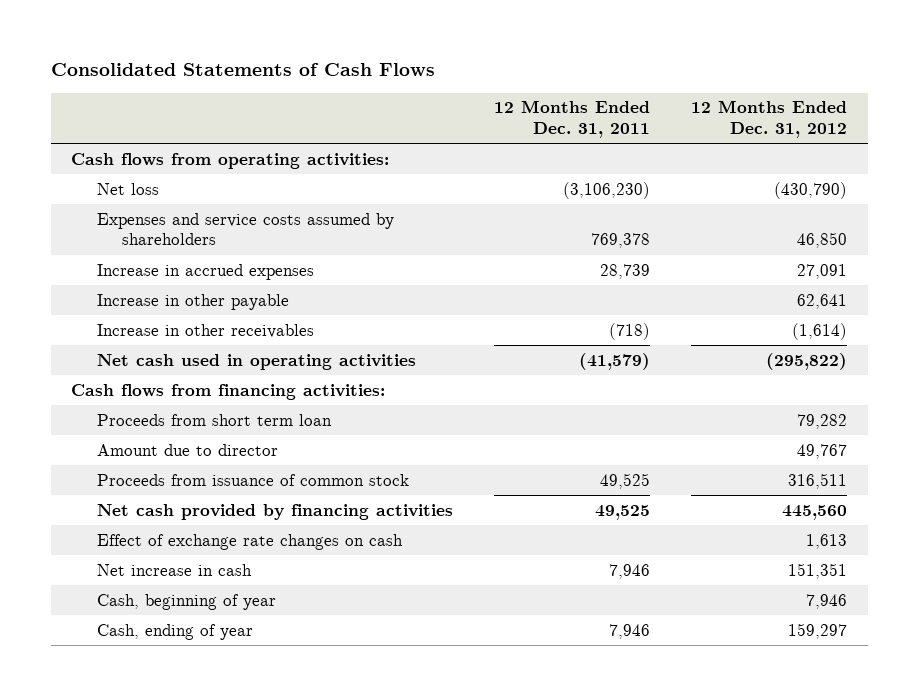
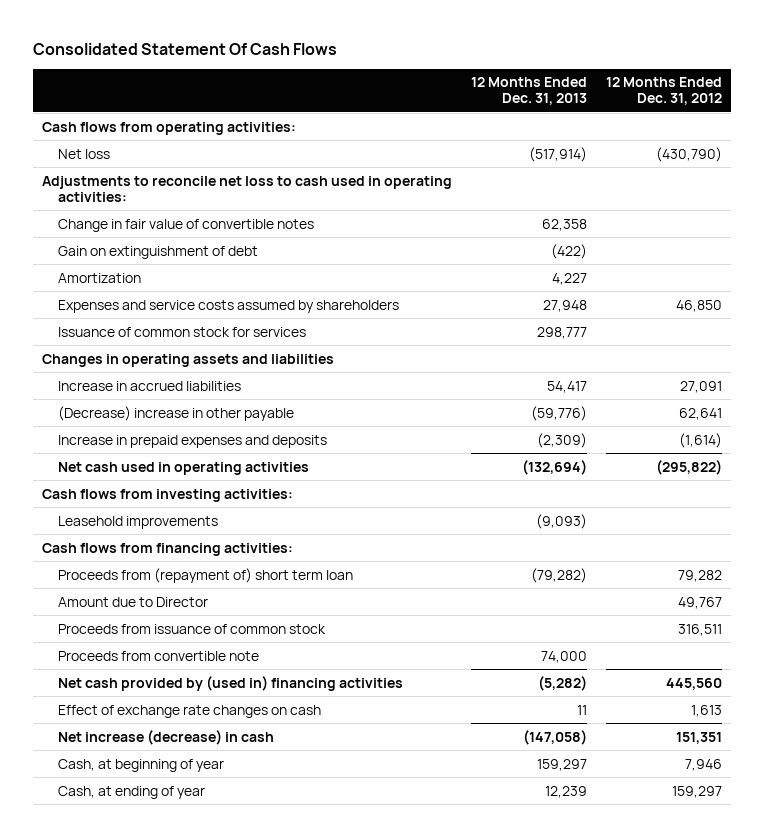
[50,63,435,77] Consolidated Statements of Cash Flows -> [32,42,337,55] Consolidated Statement Of Cash Flows
[494,100,651,138] 12 Months Ended Dec. 31, 2011 -> none
none -> [470,77,587,106] 12 Months Ended Dec. 31, 2013
none -> [42,175,453,202] Adjustments to reconcile net loss to cash used in operating activities:
none -> [58,218,315,232] Change in fair value of convertible notes
none -> [58,245,259,259] Gain on extinguishment of debt
none -> [58,272,142,283] Amortization
none -> [58,326,307,337] Issuance of common stock for services
none -> [42,353,335,367] Changes in operating assets and liabilities
[96,263,314,280] Increase in accrued expenses -> [58,380,242,391] Increase in accrued liabilities
[96,293,289,310] Increase in other payable -> [58,405,295,421] (Decrease) increase in other payable
[96,323,314,338] Increase in other receivables -> [58,434,328,448] Increase in prepaid expenses and deposits
none -> [42,488,294,502] Cash flows from investing activities:
none -> [58,515,219,529] Leasehold improvements
[96,413,332,426] Proceeds from short term loan -> [58,567,354,583] Proceeds from (repayment of) short term loan
[96,443,278,456] Amount due to director -> [58,596,209,607] Amount due to Director
none -> [58,650,260,661] Proceeds from convertible note
[96,503,453,520] Net cash provided by financing activities -> [58,675,404,691] Net cash provided by (used in) financing activities
[96,563,252,576] Net increase in cash -> [58,729,275,745] Net increase (decrease) in cash
[96,593,276,610] Cash, beginning of year -> [58,758,225,772] Cash, at beginning of year
[96,623,253,640] Cash, ending of year -> [58,785,206,799] Cash, at ending of year

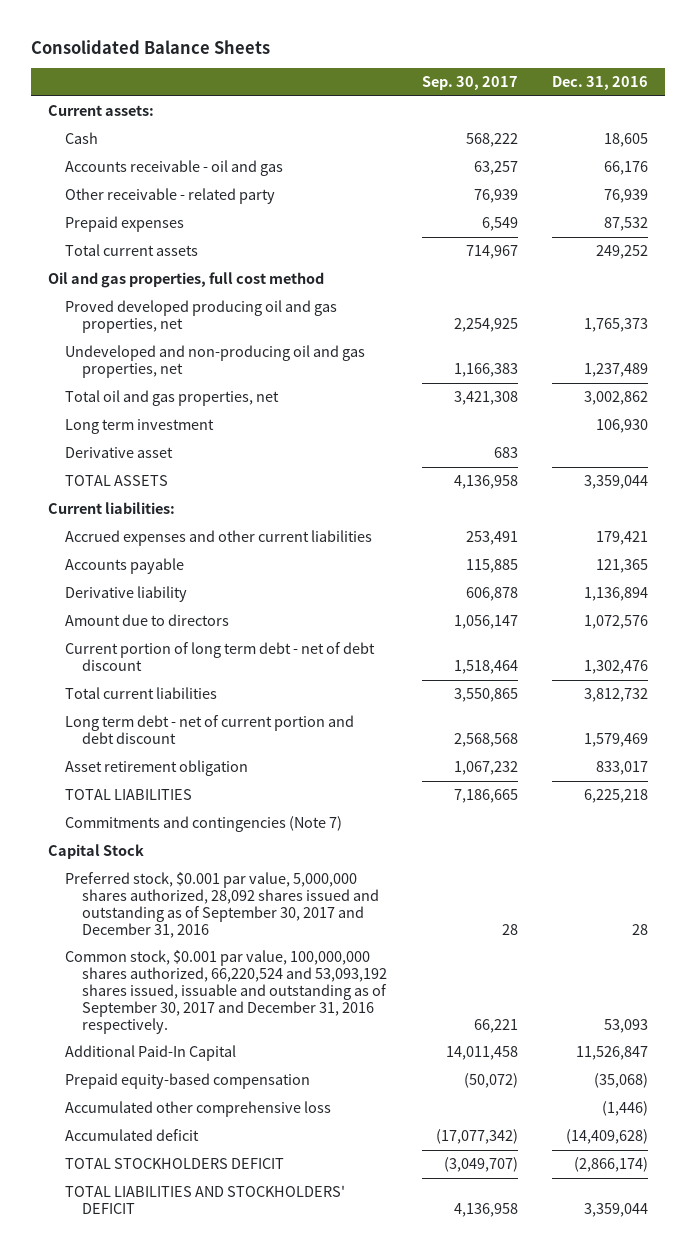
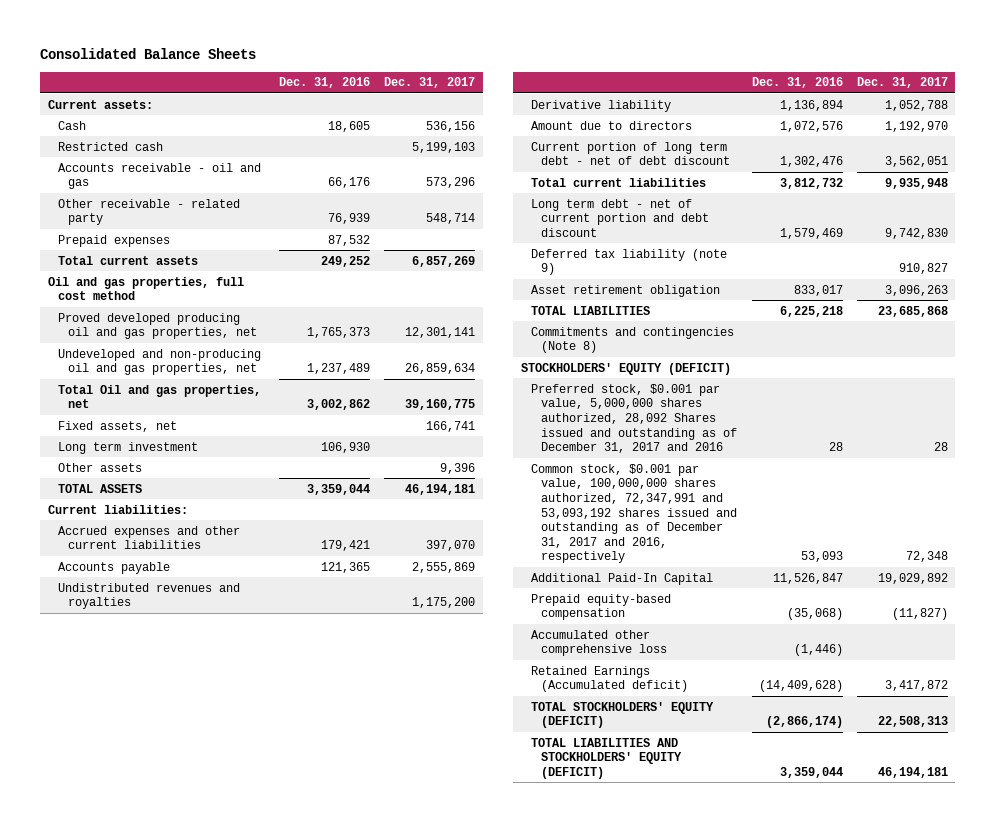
[421,76,518,91] Sep. 30, 2017 -> none
none -> [384,77,476,89] Dec. 31, 2017
none -> [57,141,163,151] Restricted cash
[65,390,280,407] Total oil and gas properties, net -> [57,384,261,409] Total Oil and gas properties, net
none -> [57,420,177,432] Fixed assets, net
[65,447,174,459] Derivative asset -> none
none -> [57,462,142,472] Other assets
none -> [57,582,240,610] Undistributed revenues and royalties
none -> [530,248,727,276] Deferred tax liability (note 9)
[48,844,145,860] Capital Stock -> none
[65,816,343,833] Commitments and contingencies (Note 7) -> [530,326,734,354] Commitments and contingencies (Note 8)
none -> [520,362,731,375] STOCKHOLDERS' EQUITY (DEFICIT)
[65,872,380,938] Preferred stock, $0.001 par value, 5,000,000 shares authorized, 28,092 shares issued and outstanding as of September 30, 2017 and December 31, 2016 -> [530,383,737,454] Preferred stock, $0.001 par value, 5,000,000 shares authorized, 28,092 Shares issued and outstanding as of December 31, 2017 and 2016
[65,950,388,1034] Common stock, $0.001 par value, 100,000,000 shares authorized, 66,220,524 and 53,093,192 shares issued, issuable and outstanding as of September 30, 2017 and December 31, 2016 respectively. -> [530,463,737,564] Common stock, $0.001 par value, 100,000,000 shares authorized, 72,347,991 and 53,093,192 shares issued and outstanding as of December 31, 2017 and 2016, respectively
[65,1129,200,1142] Accumulated deficit -> [530,665,688,693] Retained Earnings (Accumulated deficit)
[65,1158,285,1170] TOTAL STOCKHOLDERS DEFICIT -> [530,701,714,729] TOTAL STOCKHOLDERS' EQUITY (DEFICIT)
[65,1185,346,1215] TOTAL LIABILITIES AND STOCKHOLDERS' DEFICIT -> [530,737,682,779] TOTAL LIABILITIES AND STOCKHOLDERS' EQUITY (DEFICIT)

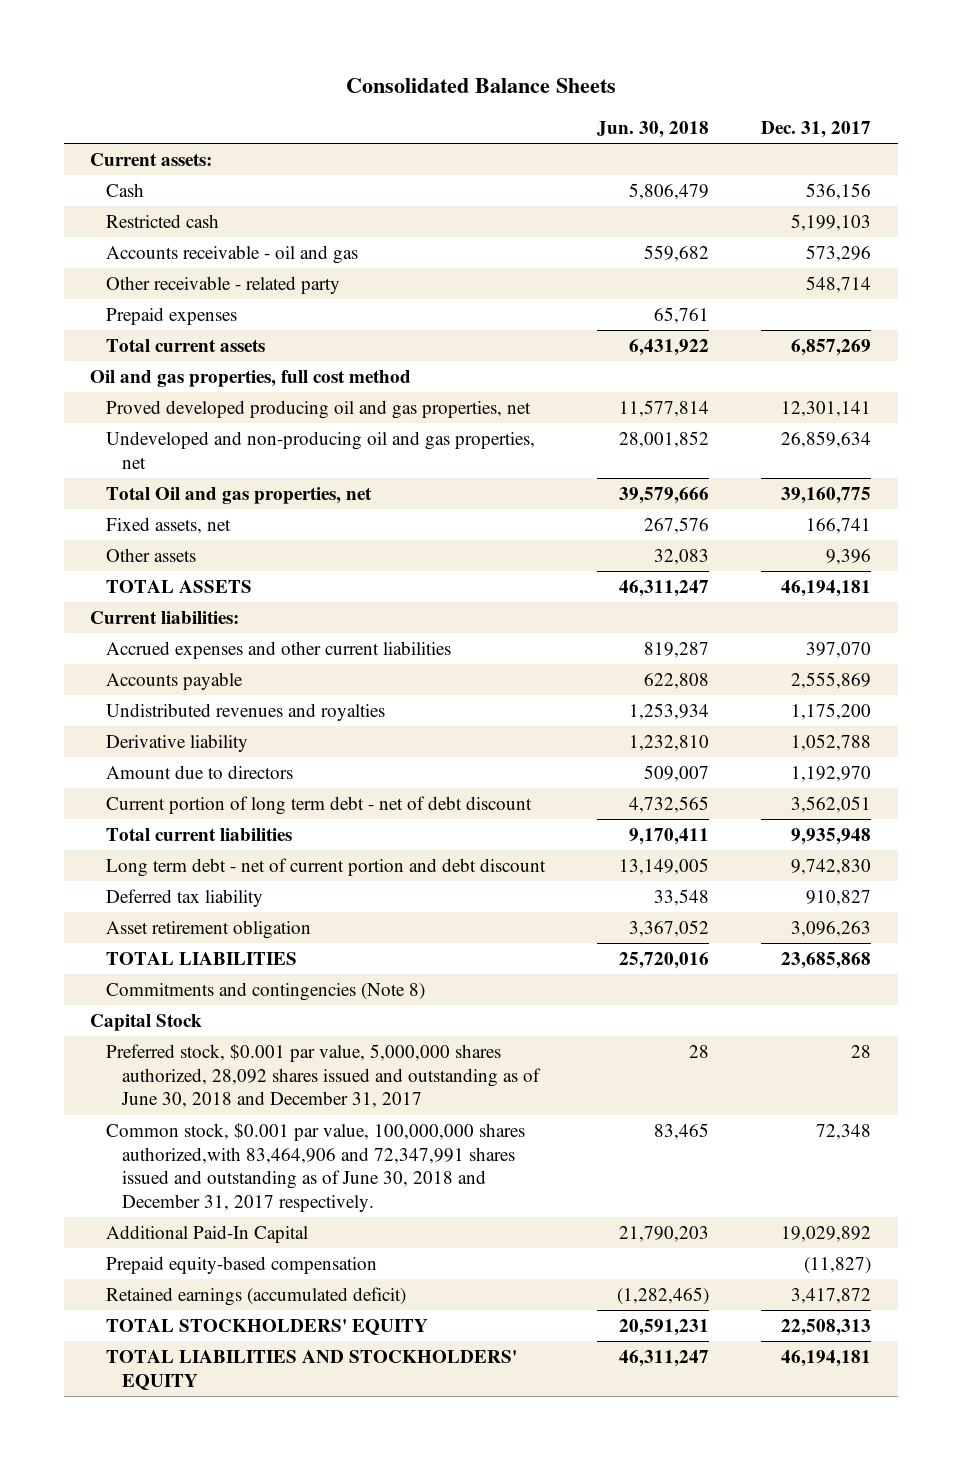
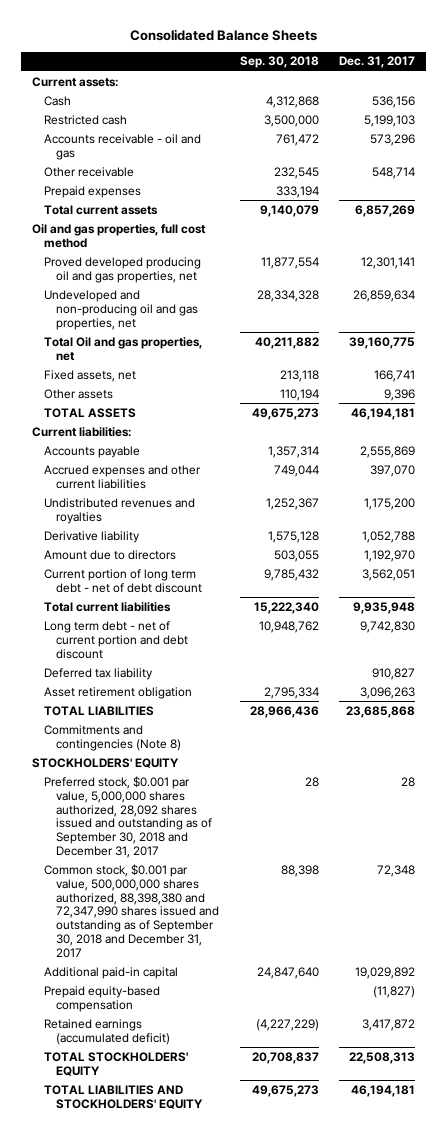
[597,121,710,139] Jun. 30, 2018 -> none
none -> [239,56,319,69] Sep. 30, 2018
[105,275,340,294] Other receivable - related party -> [43,166,134,177] Other receivable
[105,640,451,659] Accrued expenses and other current liabilities -> [43,464,201,489] Accrued expenses and other current liabilities
[89,1013,202,1031] Capital Stock -> none
none -> [31,757,179,768] STOCKHOLDERS' EQUITY
[105,1043,541,1109] Preferred stock, $0.001 par value, 5,000,000 shares authorized, 28,092 shares issued and outstanding as of June 30, 2018 and December 31, 2017 -> [43,775,212,859] Preferred stock, $0.001 par value, 5,000,000 shares authorized, 28,092 shares issued and outstanding as of September 30, 2018 and December 31, 2017
[105,1122,525,1212] Common stock, $0.001 par value, 100,000,000 shares authorized,with 83,464,906 and 72,347,991 shares issued and outstanding as of June 30, 2018 and December 31, 2017 respectively. -> [43,863,219,958] Common stock, $0.001 par value, 500,000,000 shares authorized, 88,398,380 and 72,347,990 shares issued and outstanding as of September 30, 2018 and December 31, 2017
[105,1224,308,1243] Additional Paid-In Capital -> [43,966,178,979] Additional paid-in capital

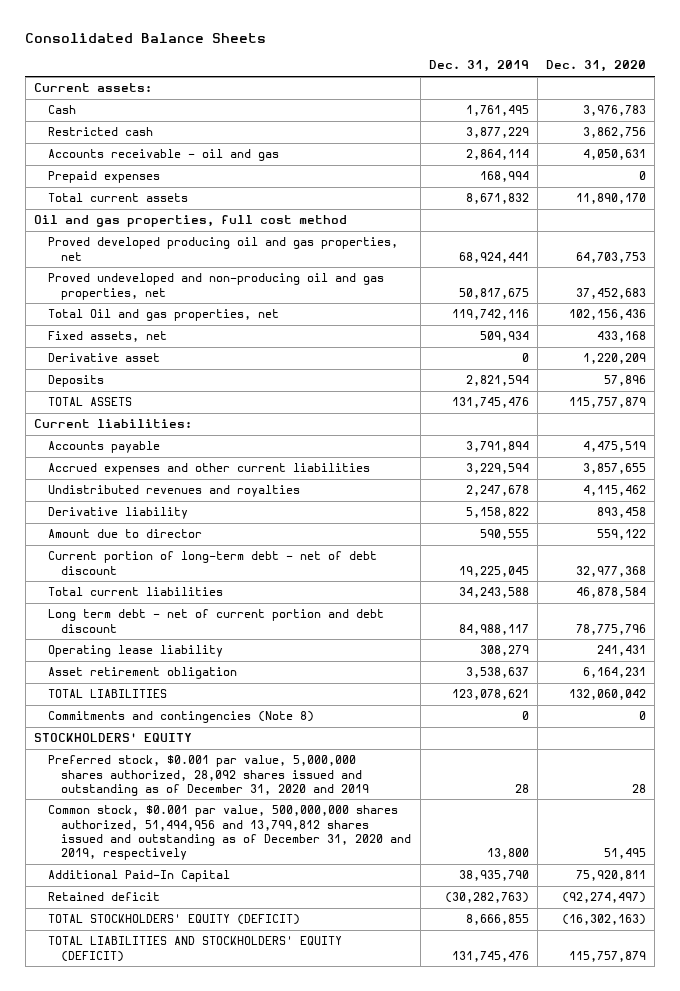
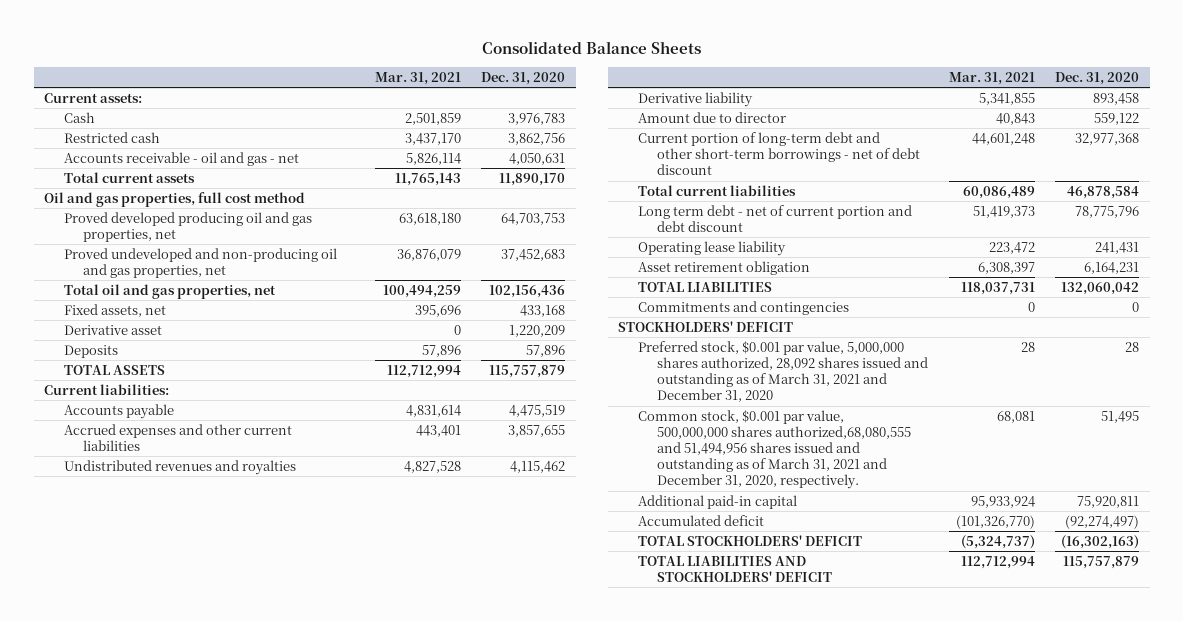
[428,60,529,73] Dec. 31, 2019 -> none
none -> [374,71,461,85] Mar. 31, 2021
[47,171,160,184] Prepaid expenses -> none
[47,149,279,162] Accounts receivable - oil and gas -> [63,151,299,166] Accounts receivable - oil and gas - net
[47,309,279,322] Total Oil and gas properties, net -> [63,283,276,299] Total oil and gas properties, net
[47,551,377,575] Current portion of long-term debt - net of debt discount -> [637,131,920,176] Current portion of long-term debt and other short-term borrowings - net of debt discount
[47,711,314,724] Commitments and contingencies (Note 8) -> [637,300,849,315] Commitments and contingencies
[33,733,192,743] STOCKHOLDERS' EQUITY -> [618,320,794,332] STOCKHOLDERS' DEFICIT
[47,755,370,796] Preferred stock, $0.001 par value, 5,000,000 shares authorized, 28,092 shares issued and outstanding as of December 31, 2020 and 2019 -> [637,340,928,403] Preferred stock, $0.001 par value, 5,000,000 shares authorized, 28,092 shares issued and outstanding as of March 31, 2021 and December 31, 2020
[47,805,412,860] Common stock, $0.001 par value, 500,000,000 shares authorized, 51,494,956 and 13,799,812 shares issued and outstanding as of December 31, 2020 and 2019, respectively -> [637,409,911,490] Common stock, $0.001 par value, 500,000,000 shares authorized,68,080,555 and 51,494,956 shares issued and outstanding as of March 31, 2021 and December 31, 2020, respectively.
[47,870,230,883] Additional Paid-In Capital -> [637,494,797,509] Additional paid-in capital
[47,892,160,902] Retained deficit -> [637,514,764,526] Accumulated deficit
[47,914,300,926] TOTAL STOCKHOLDERS' EQUITY (DEFICIT) -> [637,534,862,546] TOTAL STOCKHOLDERS' DEFICIT
[47,936,342,962] TOTAL LIABILITIES AND STOCKHOLDERS' EQUITY (DEFICIT) -> [637,555,832,582] TOTAL LIABILITIES AND STOCKHOLDERS' DEFICIT

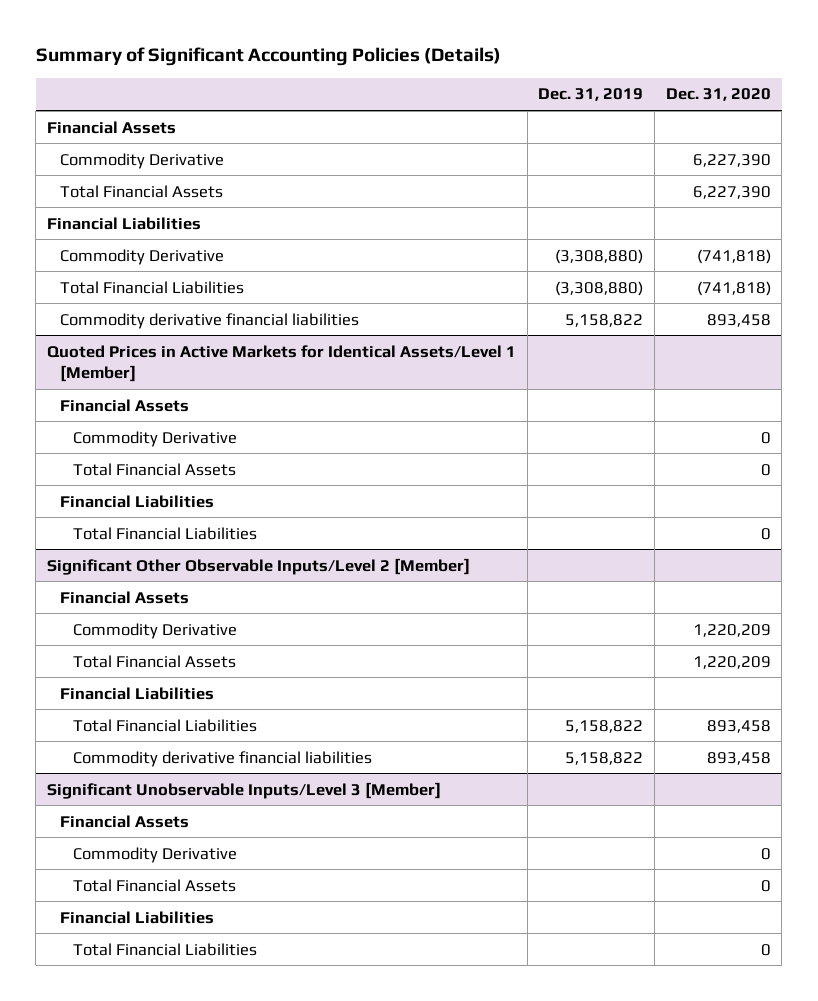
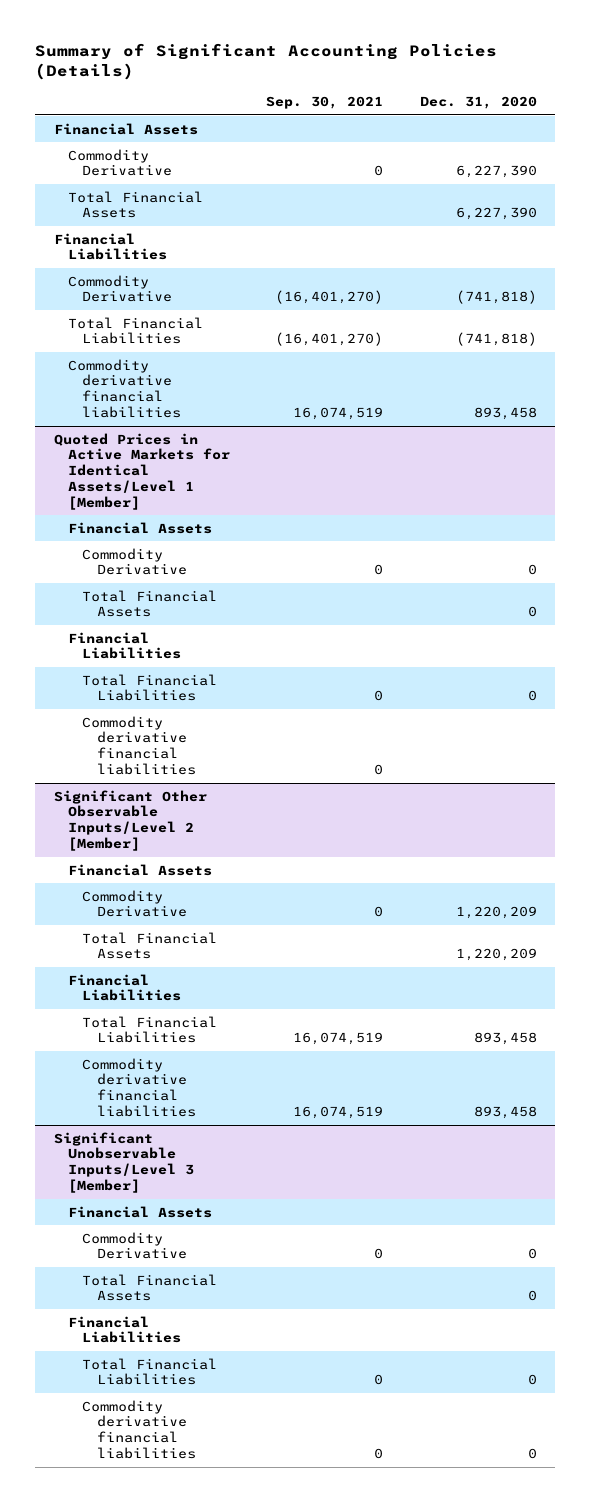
[538,88,644,102] Dec. 31, 2019 -> none
none -> [266,96,384,110] Sep. 30, 2021
none -> [82,715,196,776] Commodity derivative financial liabilities
none -> [82,1399,196,1460] Commodity derivative financial liabilities

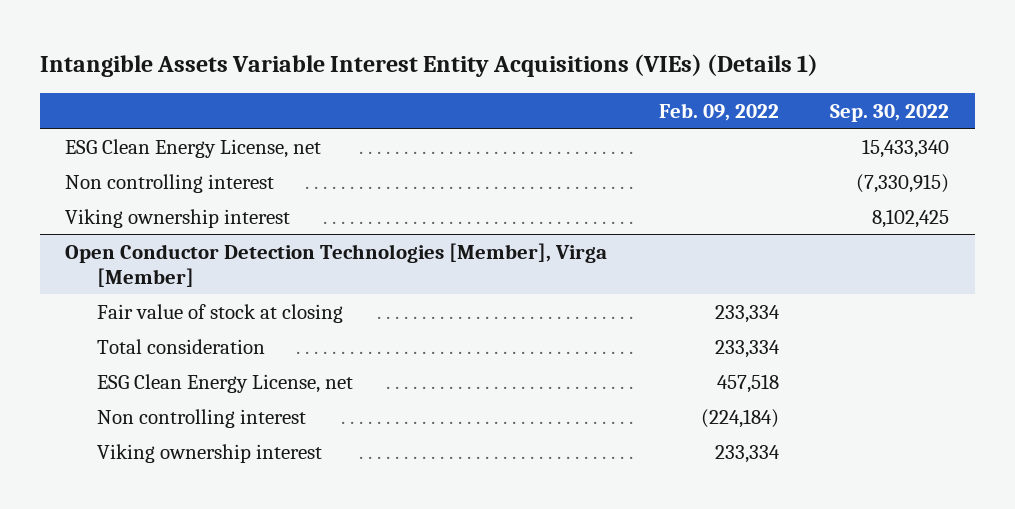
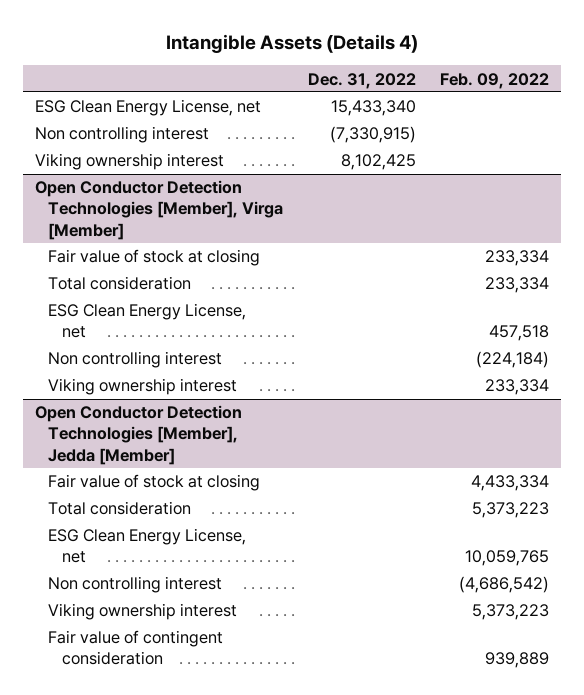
[39,54,818,78] Intangible Assets Variable Interest Entity Acquisitions (VIEs) (Details 1) -> [165,33,418,53] Intangible Assets (Details 4)
[830,103,950,122] Sep. 30, 2022 -> none
none -> [307,72,416,89] Dec. 31, 2022
none -> [34,405,242,465] Open Conductor Detection Technologies [Member], Jedda [Member]
none -> [48,474,261,492] Fair value of stock at closing
none -> [48,501,192,516] Total consideration
none -> [48,528,247,564] ESG Clean Energy License, net
none -> [48,576,223,594] Non controlling interest
none -> [48,603,238,621] Viking ownership interest
none -> [48,630,224,666] Fair value of contingent consideration

